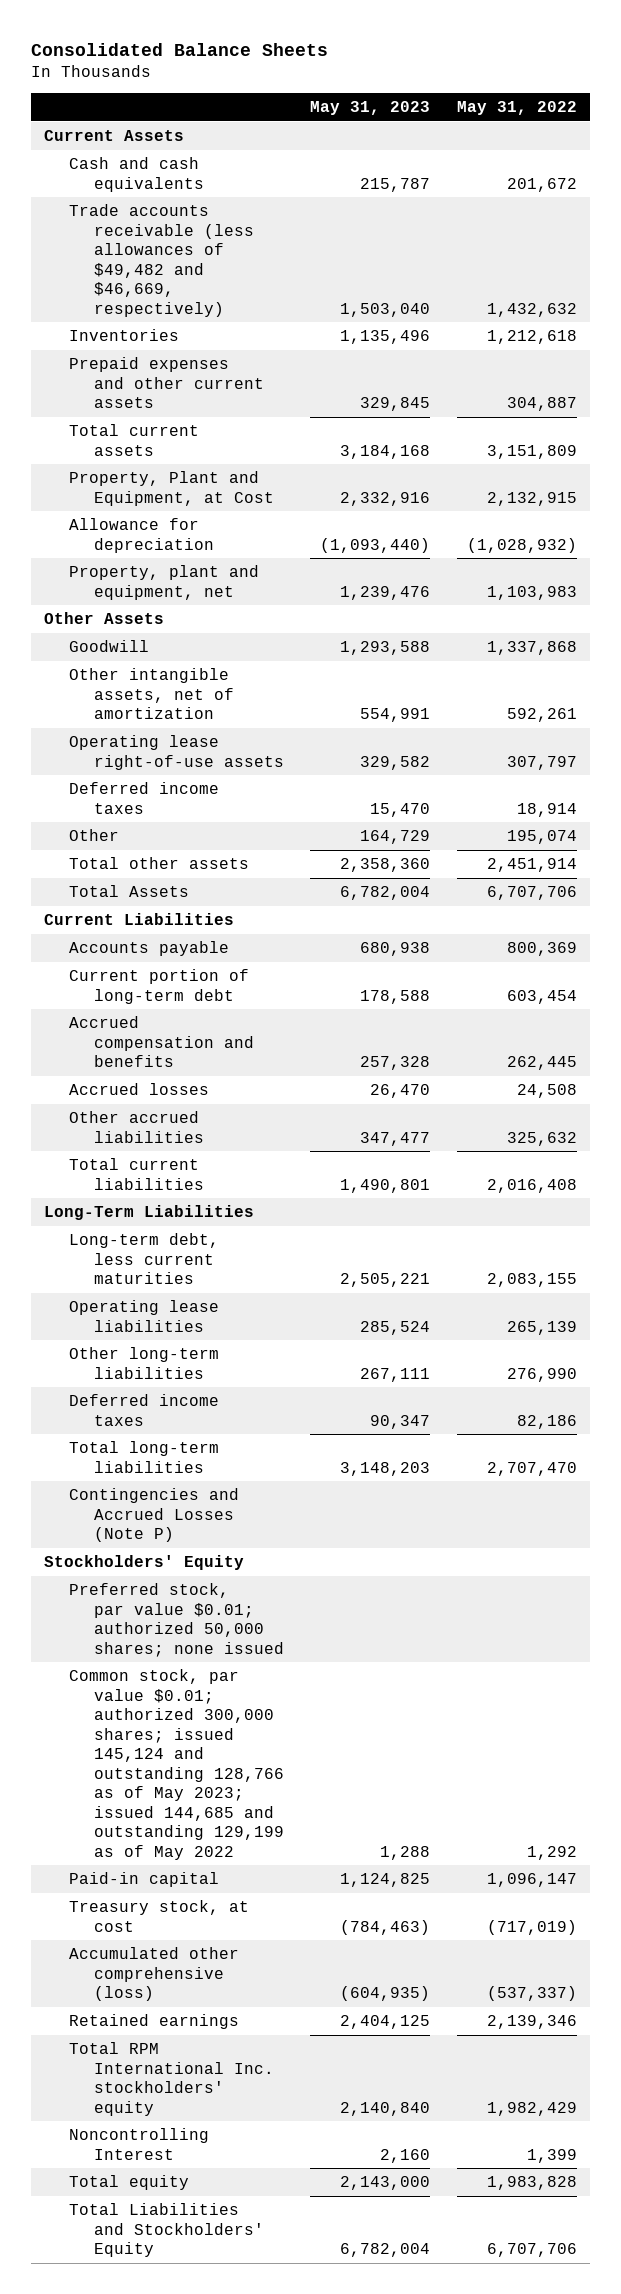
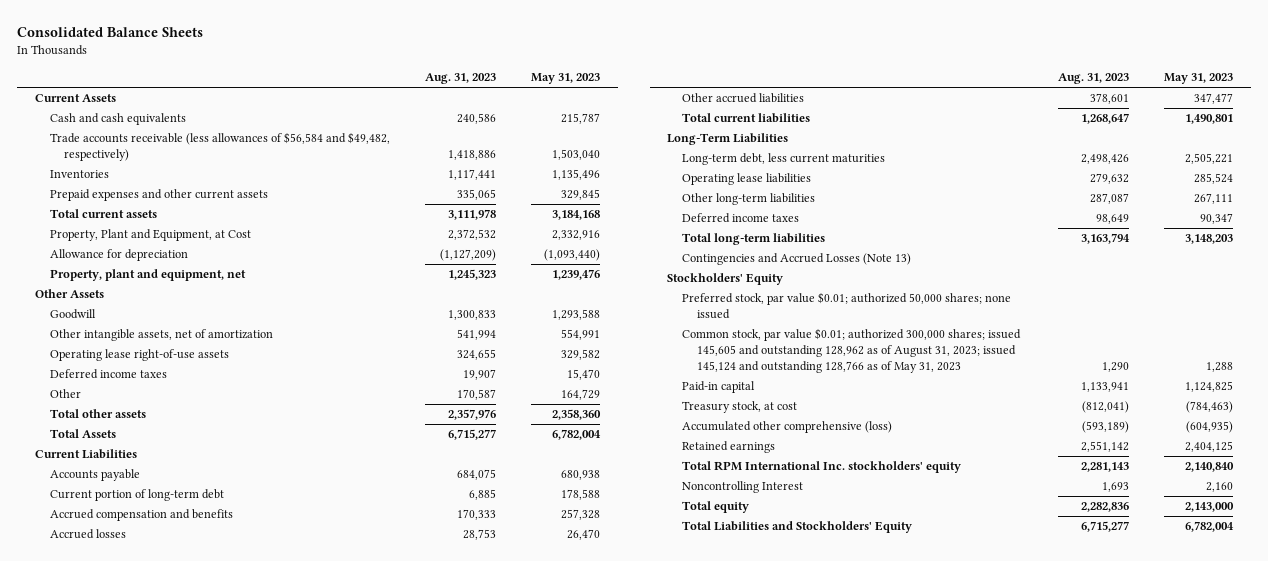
[456,100,577,115] May 31, 2022 -> none
none -> [424,72,496,84] Aug. 31, 2023
[69,204,255,317] Trade accounts receivable (less allowances of $49,482 and $46,669, respectively) -> [49,132,390,162] Trade accounts receivable (less allowances of $56,584 and $49,482, respectively)
[69,1488,240,1543] Contingencies and Accrued Losses (Note P) -> [682,253,912,266] Contingencies and Accrued Losses (Note 13)
[69,1669,285,1860] Common stock, par value $0.01; authorized 300,000 shares; issued 145,124 and outstanding 128,766 as of May 2023; issued 144,685 and outstanding 129,199 as of May 2022 -> [682,328,1022,374] Common stock, par value $0.01; authorized 300,000 shares; issued 145,605 and outstanding 128,962 as of August 31, 2023; issued 145,124 and outstanding 128,766 as of May 31, 2023

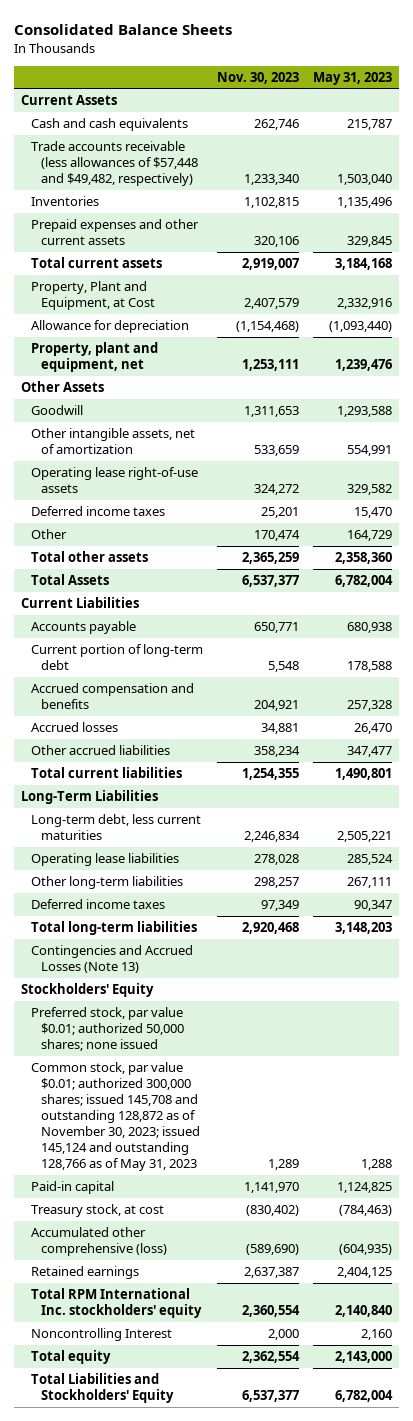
[424,72,496,84] Aug. 31, 2023 -> none
none -> [216,71,299,84] Nov. 30, 2023
[49,132,390,162] Trade accounts receivable (less allowances of $56,584 and $49,482, respectively) -> [31,141,198,187] Trade accounts receivable (less allowances of $57,448 and $49,482, respectively)
[682,328,1022,374] Common stock, par value $0.01; authorized 300,000 shares; issued 145,605 and outstanding 128,962 as of August 31, 2023; issued 145,124 and outstanding 128,766 as of May 31, 2023 -> [31,1062,200,1171] Common stock, par value $0.01; authorized 300,000 shares; issued 145,708 and outstanding 128,872 as of November 30, 2023; issued 145,124 and outstanding 128,766 as of May 31, 2023

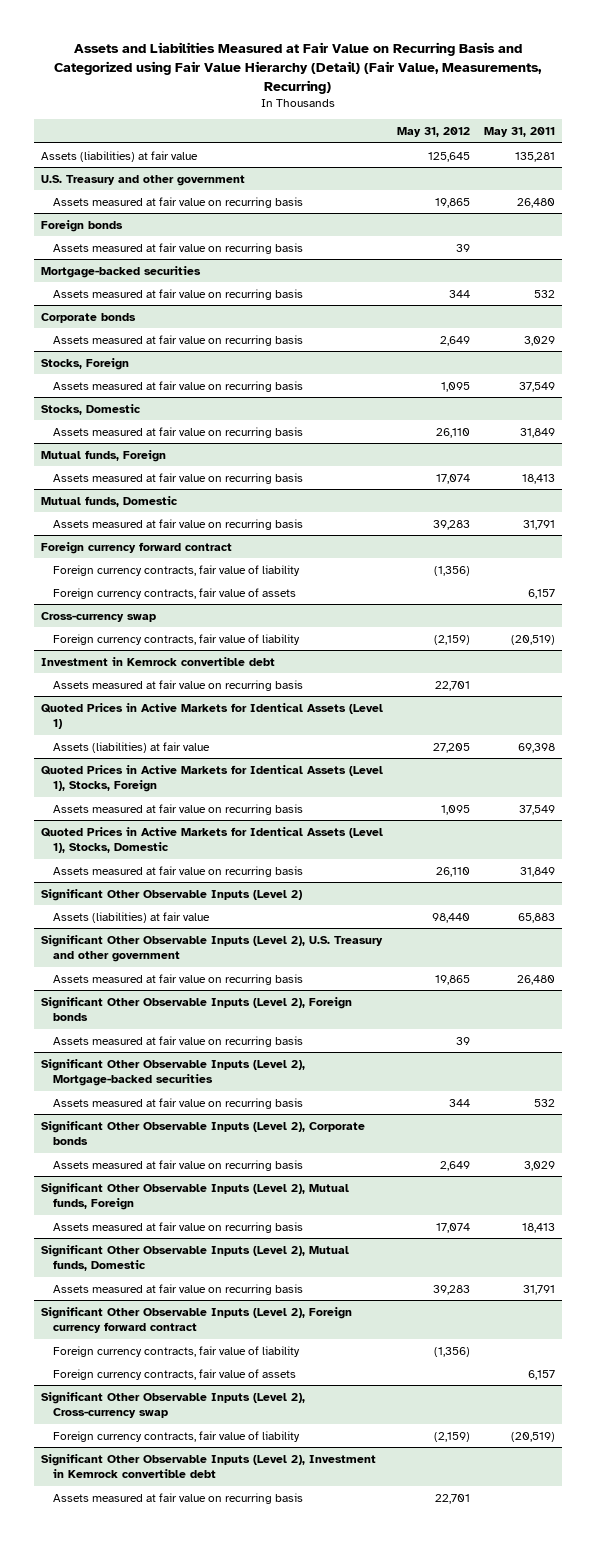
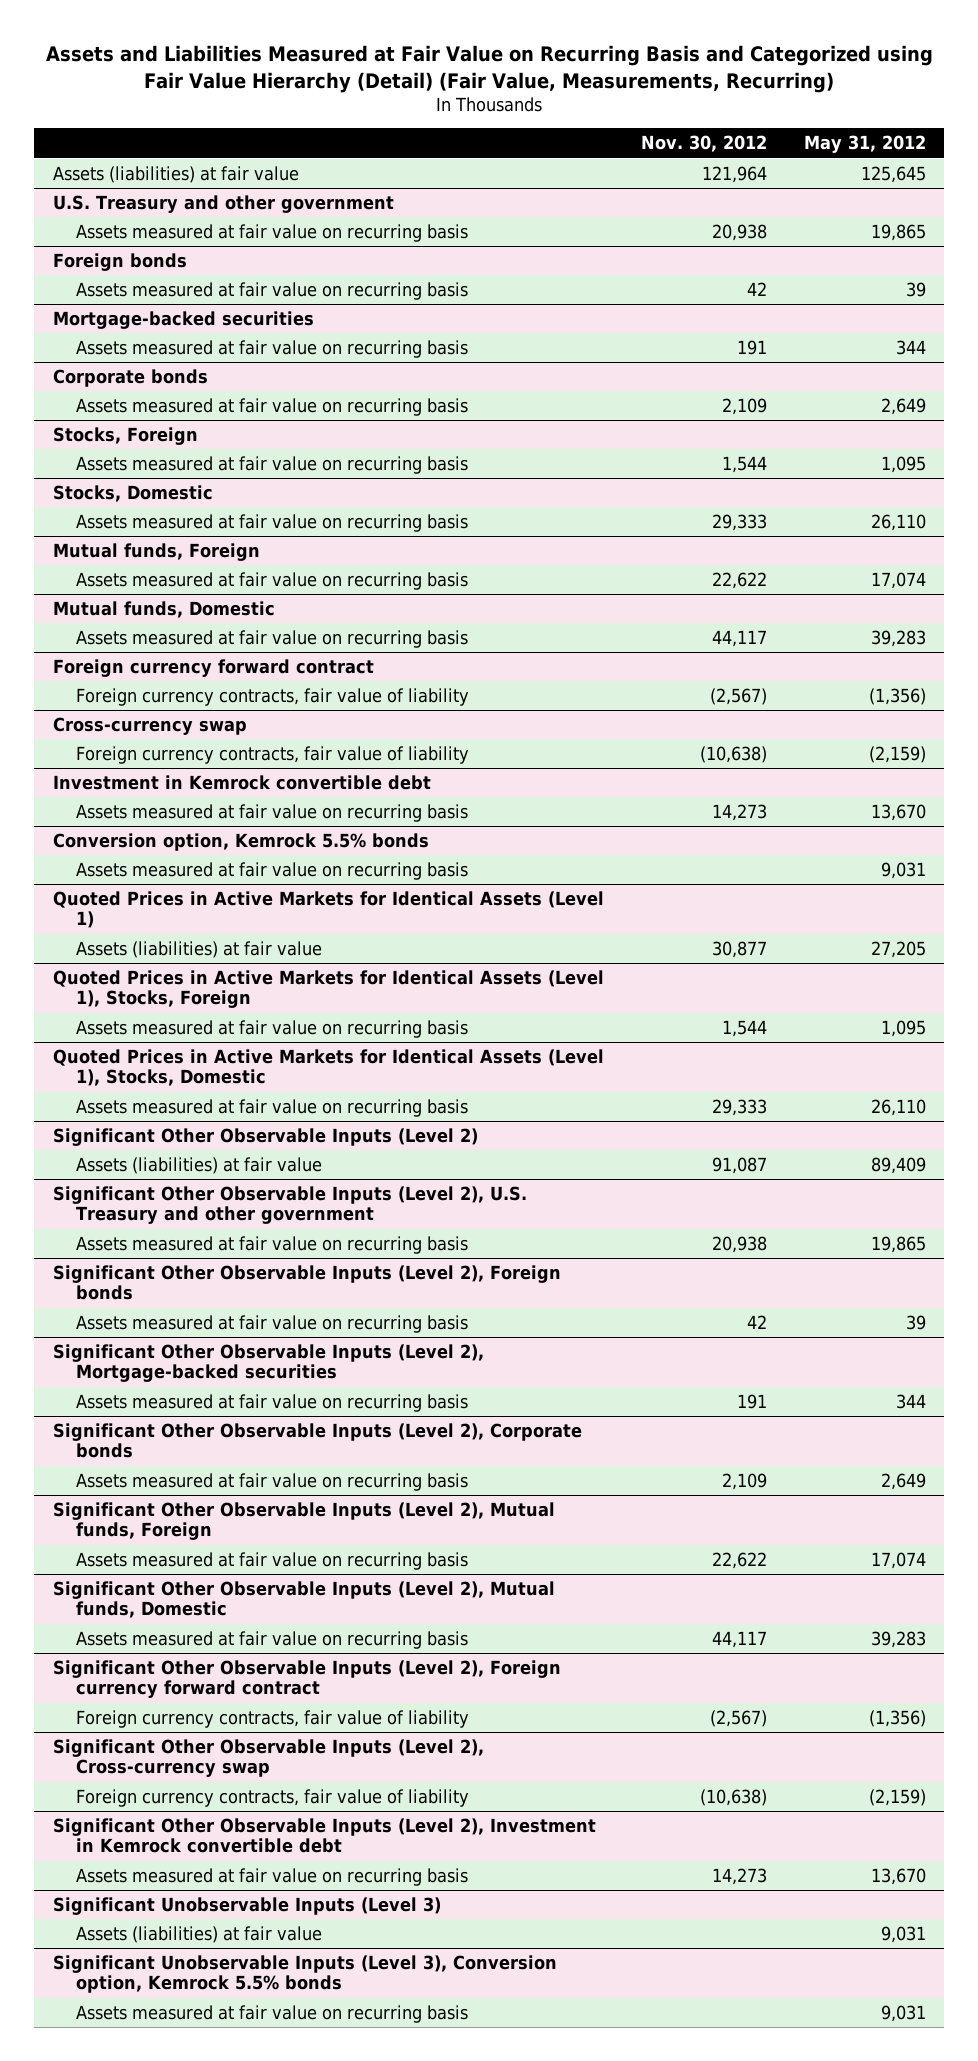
[484,127,556,138] May 31, 2011 -> none
none -> [640,135,767,153] Nov. 30, 2012
[52,587,296,599] Foreign currency contracts, fair value of assets -> none
[435,680,471,691] 22,701 -> [870,803,926,821] 13,670
none -> [52,832,429,851] Conversion option, Kemrock 5.5% bonds
none -> [75,861,468,880] Assets measured at fair value on recurring basis
[432,912,471,923] 98,440 -> [870,1156,926,1174] 89,409
[52,1368,296,1380] Foreign currency contracts, fair value of assets -> none
[435,1493,471,1504] 22,701 -> [870,1867,926,1885] 13,670
none -> [52,1896,441,1915] Significant Unobservable Inputs (Level 3)
none -> [75,1925,322,1943] Assets (liabilities) at fair value
none -> [52,1954,557,1994] Significant Unobservable Inputs (Level 3), Conversion option, Kemrock 5.5% bonds
none -> [75,2004,468,2023] Assets measured at fair value on recurring basis

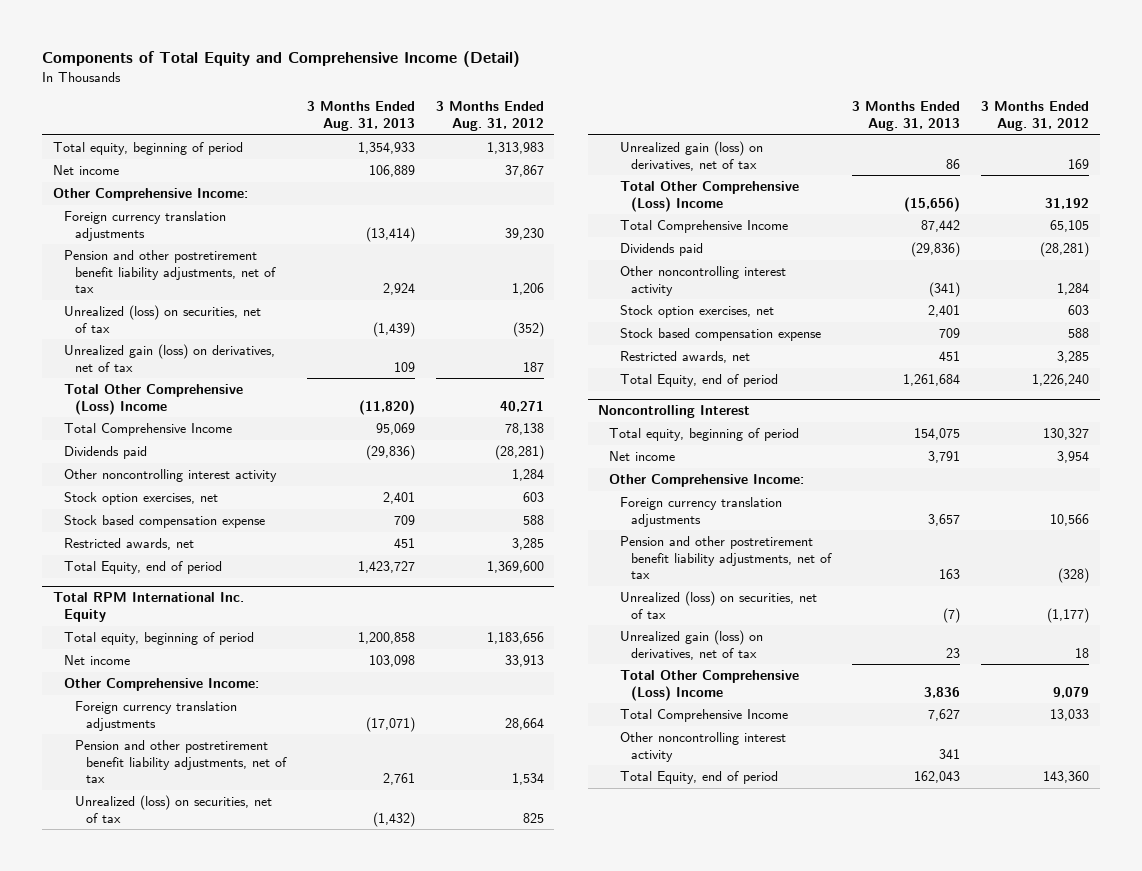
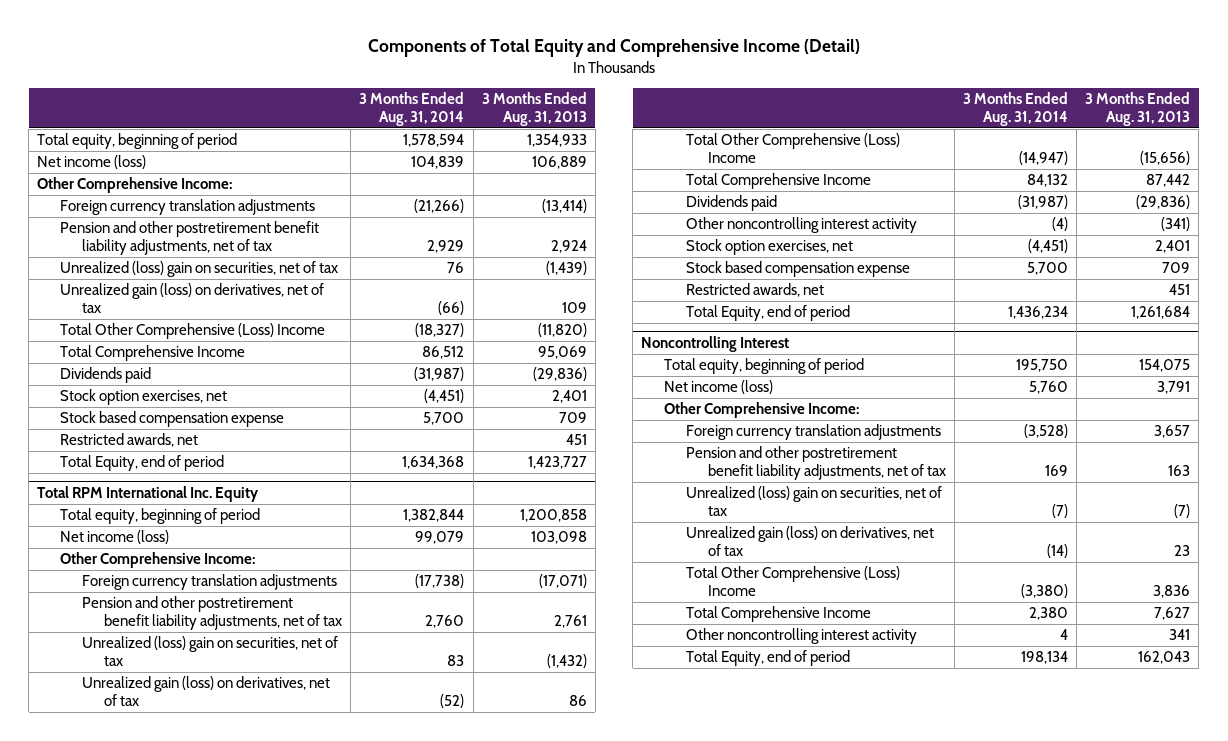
[435,101,544,131] 3 Months Ended Aug. 31, 2012 -> none
none -> [359,92,465,126] 3 Months Ended Aug. 31, 2014
[52,165,119,176] Net income -> [37,155,147,170] Net income (loss)
[63,305,261,333] Unrealized (loss) on securities, net of tax -> [59,261,338,278] Unrealized (loss) gain on securities, net of tax
[63,469,277,483] Other noncontrolling interest activity -> none
[63,655,130,666] Net income -> [59,530,169,545] Net income (loss)
[74,795,272,823] Unrealized (loss) on securities, net of tax -> [82,636,339,666] Unrealized (loss) gain on securities, net of tax
[609,451,676,462] Net income -> [663,380,773,395] Net income (loss)
[620,591,818,619] Unrealized (loss) on securities, net of tax -> [685,486,942,516] Unrealized (loss) gain on securities, net of tax

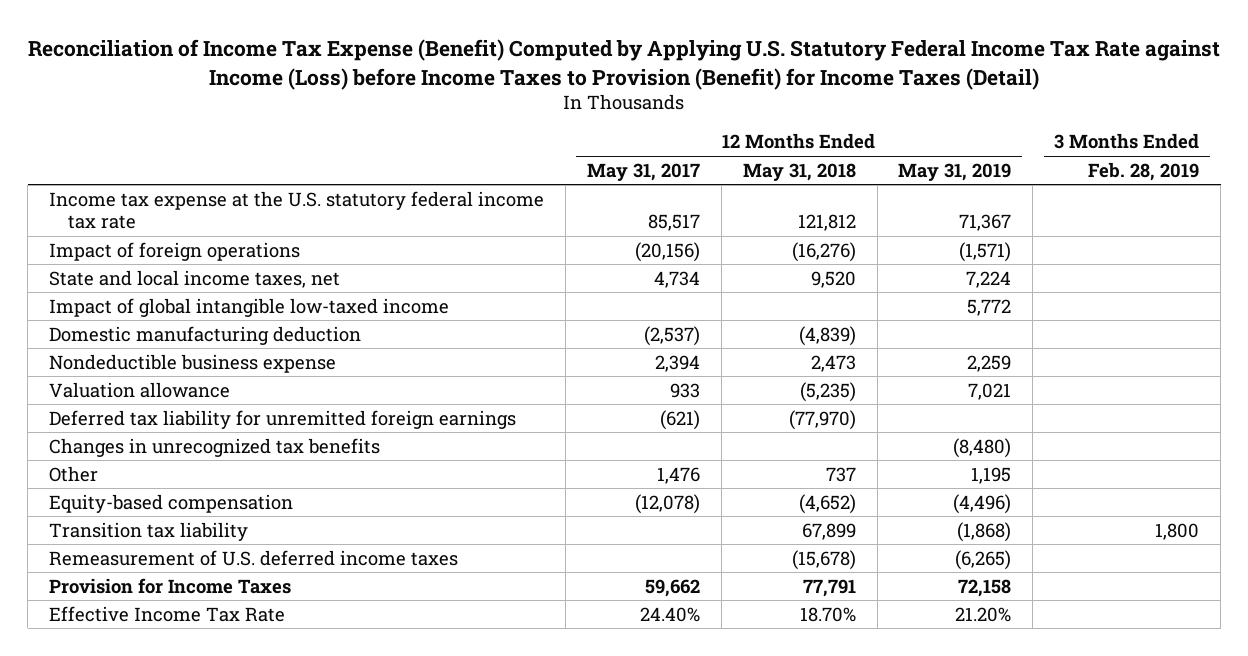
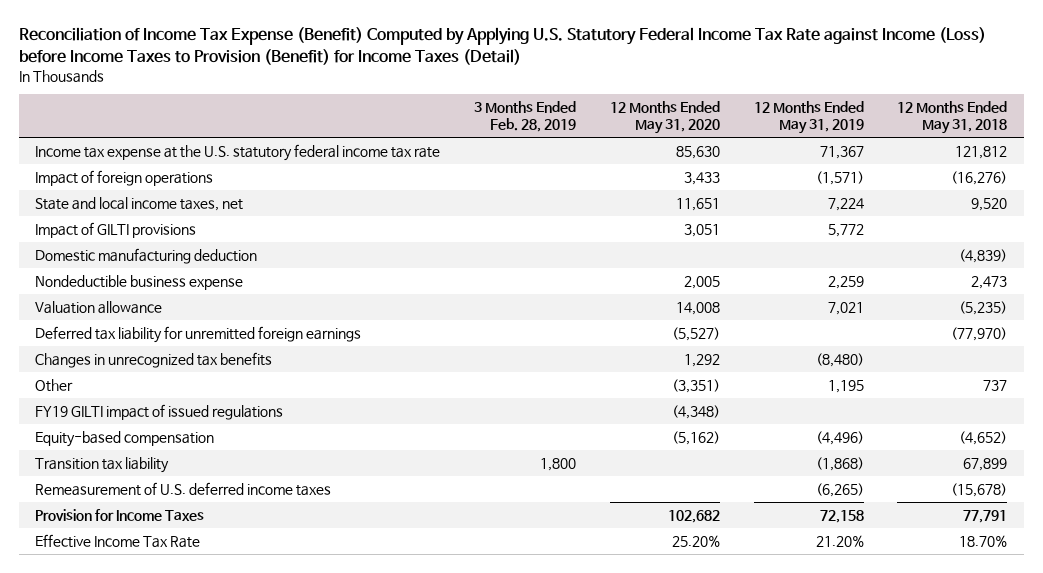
[586,162,700,181] May 31, 2017 -> none
none -> [609,101,720,135] 12 Months Ended May 31, 2020
[49,297,450,317] Impact of global intangible low-taxed income -> [35,222,197,239] Impact of GILTI provisions
none -> [35,404,284,421] FY19 GILTI impact of issued regulations

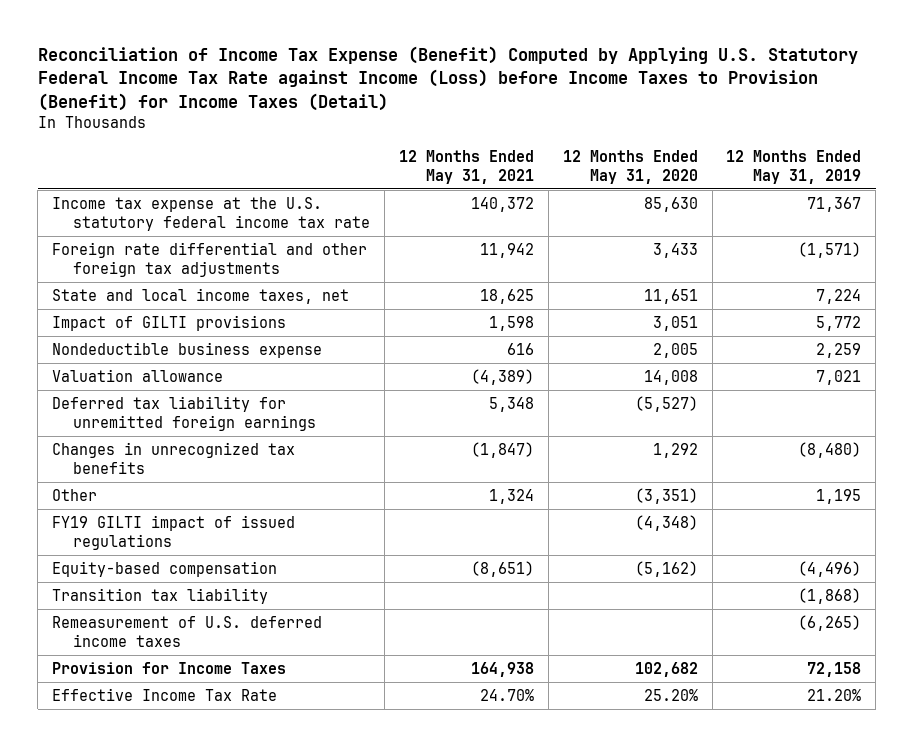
[474,101,577,133] 3 Months Ended Feb. 28, 2019 -> none
[897,101,1008,135] 12 Months Ended May 31, 2018 -> none
none -> [399,149,535,184] 12 Months Ended May 31, 2021
[35,170,214,187] Impact of foreign operations -> [52,241,368,277] Foreign rate differential and other foreign tax adjustments
[35,248,258,265] Domestic manufacturing deduction -> none

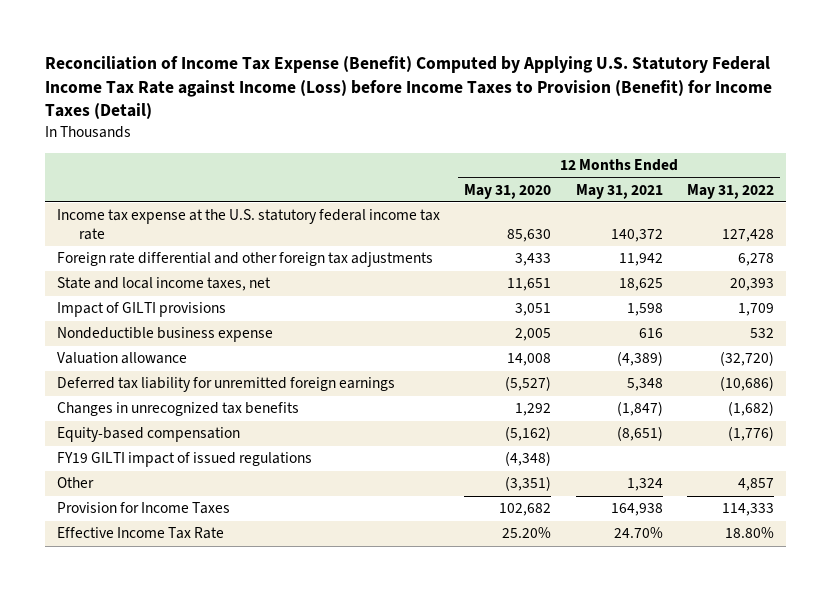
[726,149,862,184] 12 Months Ended May 31, 2019 -> none
none -> [686,183,774,199] May 31, 2022
[52,587,269,604] Transition tax liability -> none
[52,615,323,647] Remeasurement of U.S. deferred income taxes -> none
[52,514,296,550] FY19 GILTI impact of issued regulations -> [57,452,313,468] FY19 GILTI impact of issued regulations
[52,488,98,501] Other -> [57,477,95,489] Other

